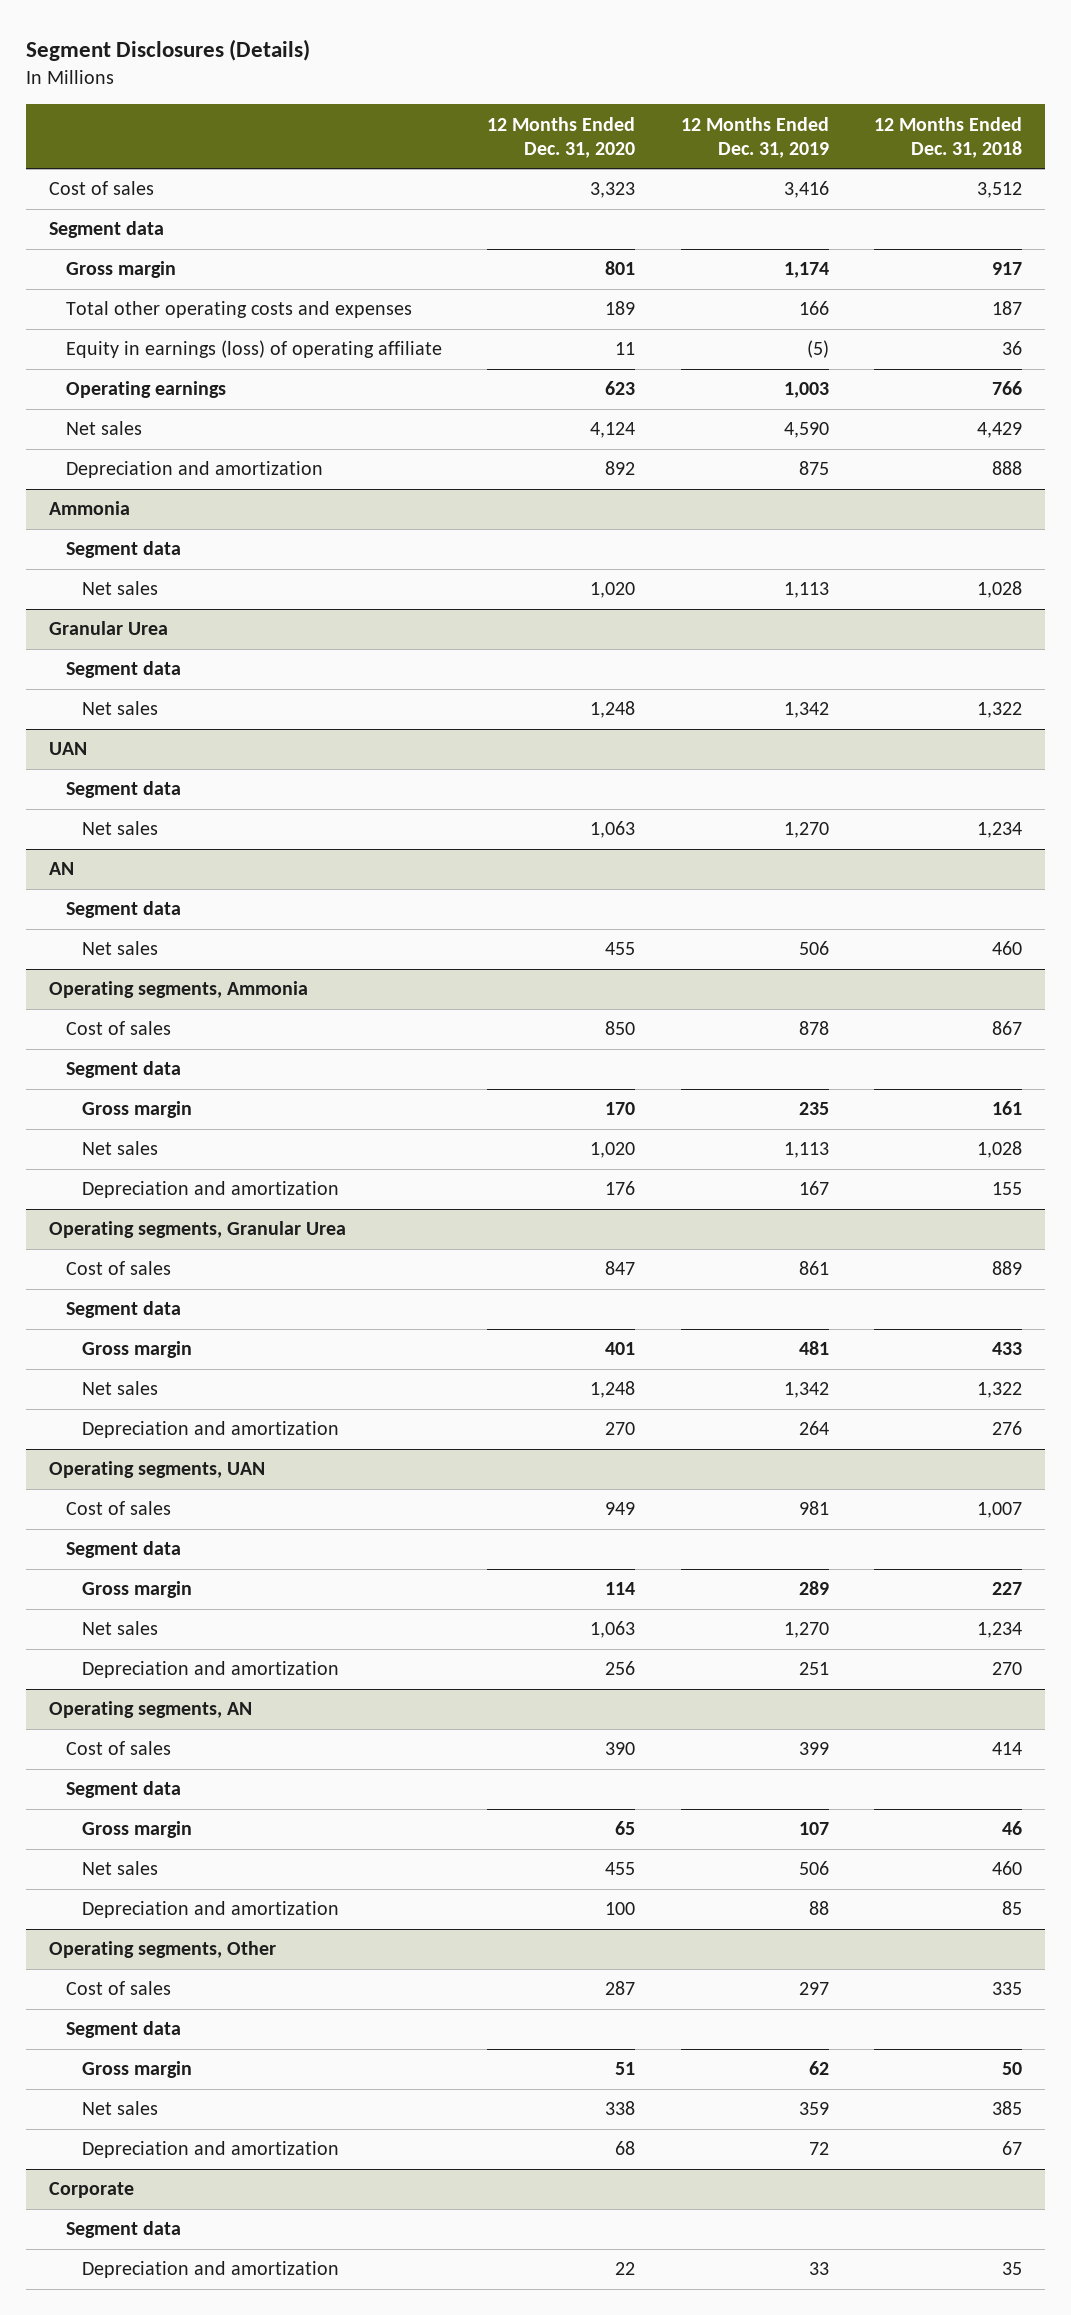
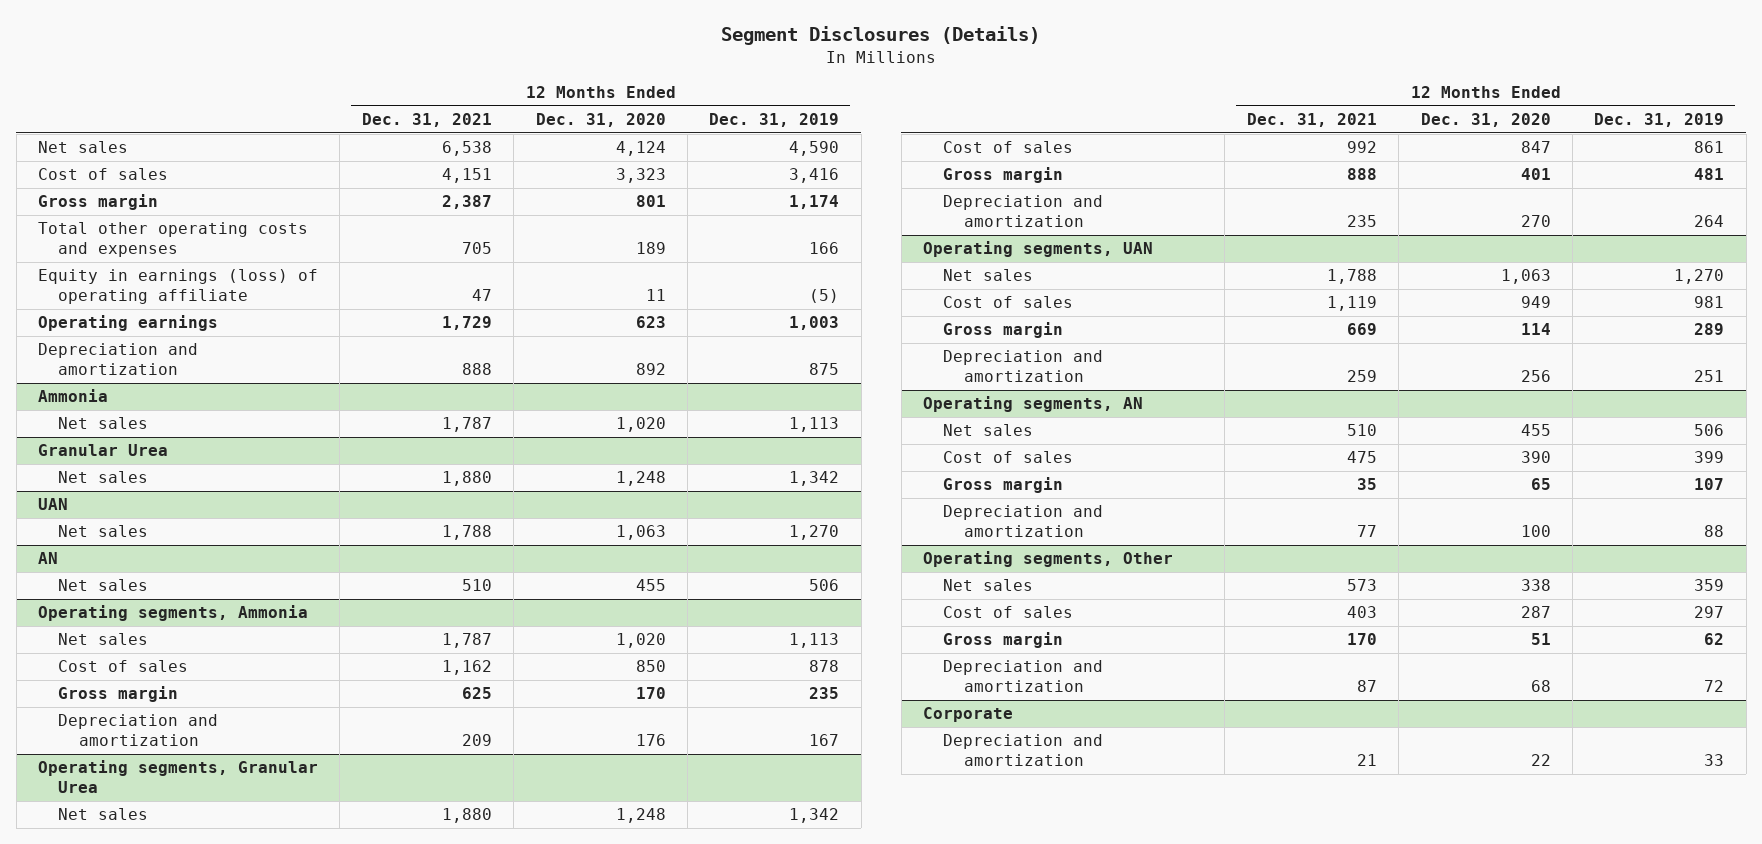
[874,116,1023,158] 12 Months Ended Dec. 31, 2018 -> none
none -> [361,112,492,127] Dec. 31, 2021
[65,421,142,436] Net sales -> [38,141,129,154] Net sales
[48,221,164,239] Segment data -> none
[65,541,181,559] Segment data -> none
[65,661,181,679] Segment data -> none
[65,781,181,799] Segment data -> none
[65,901,181,919] Segment data -> none
[82,1141,159,1156] Net sales -> [58,633,149,646] Net sales
[65,1061,181,1079] Segment data -> none
[82,1381,159,1396] Net sales -> [58,808,149,821] Net sales
[65,1301,181,1319] Segment data -> none
[82,1621,159,1636] Net sales -> [943,269,1034,282] Net sales
[65,1541,181,1559] Segment data -> none
[82,1861,159,1876] Net sales -> [943,424,1034,437] Net sales
[65,1781,181,1799] Segment data -> none
[82,2101,159,2116] Net sales -> [943,579,1034,592] Net sales
[65,2021,181,2039] Segment data -> none
[65,2221,181,2239] Segment data -> none

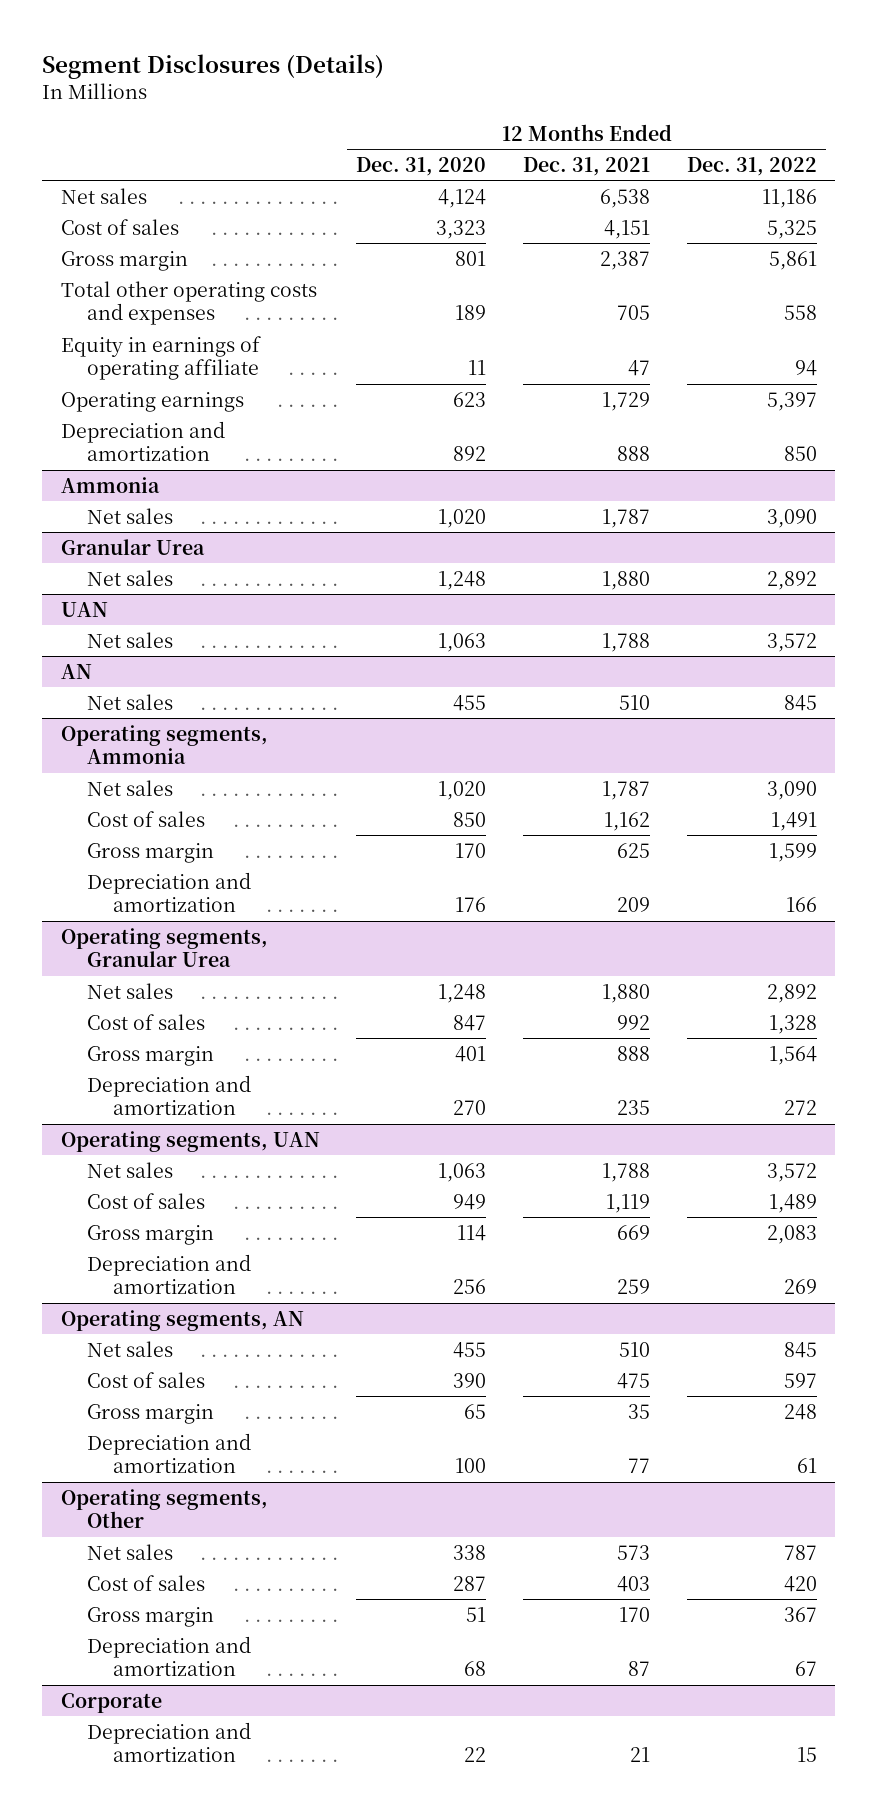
[709,112,840,127] Dec. 31, 2019 -> none
none -> [687,156,818,176] Dec. 31, 2022
[38,269,319,305] Equity in earnings (loss) of operating affiliate -> [60,335,261,381] Equity in earnings of operating affiliate

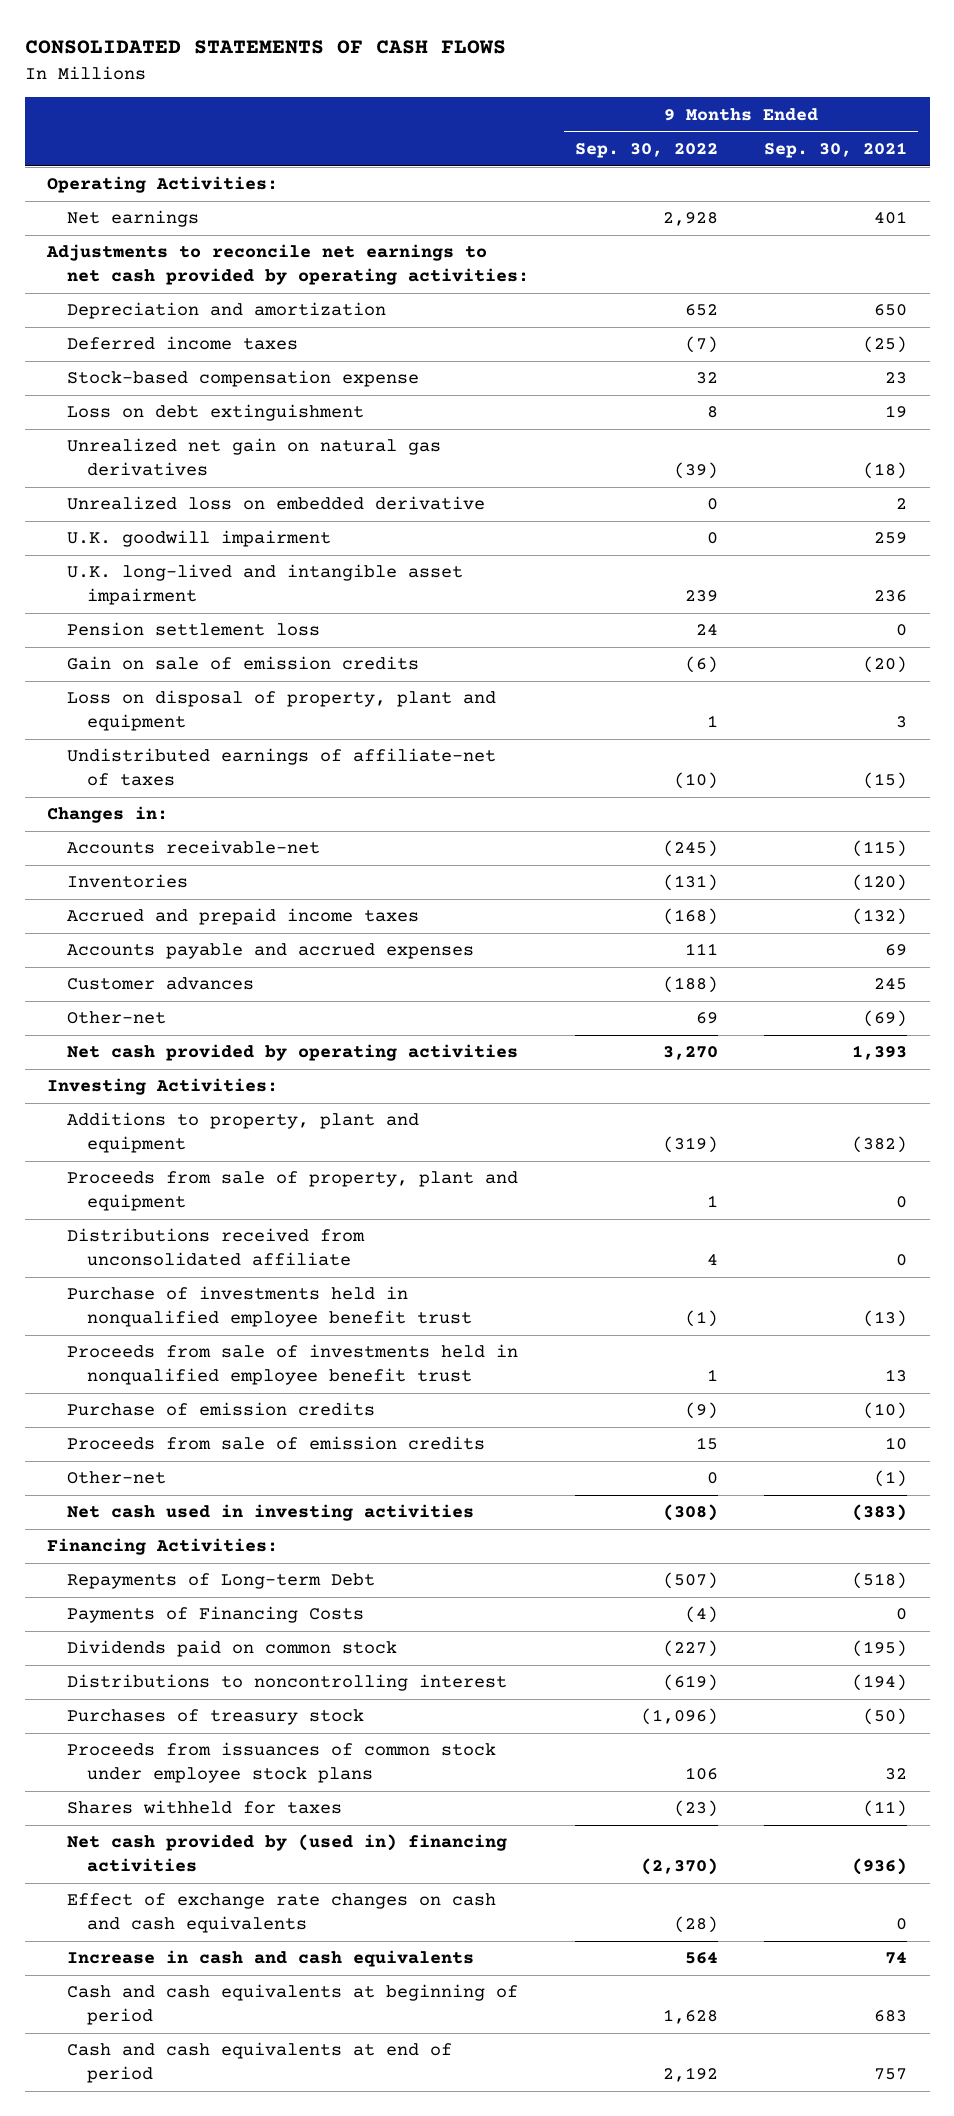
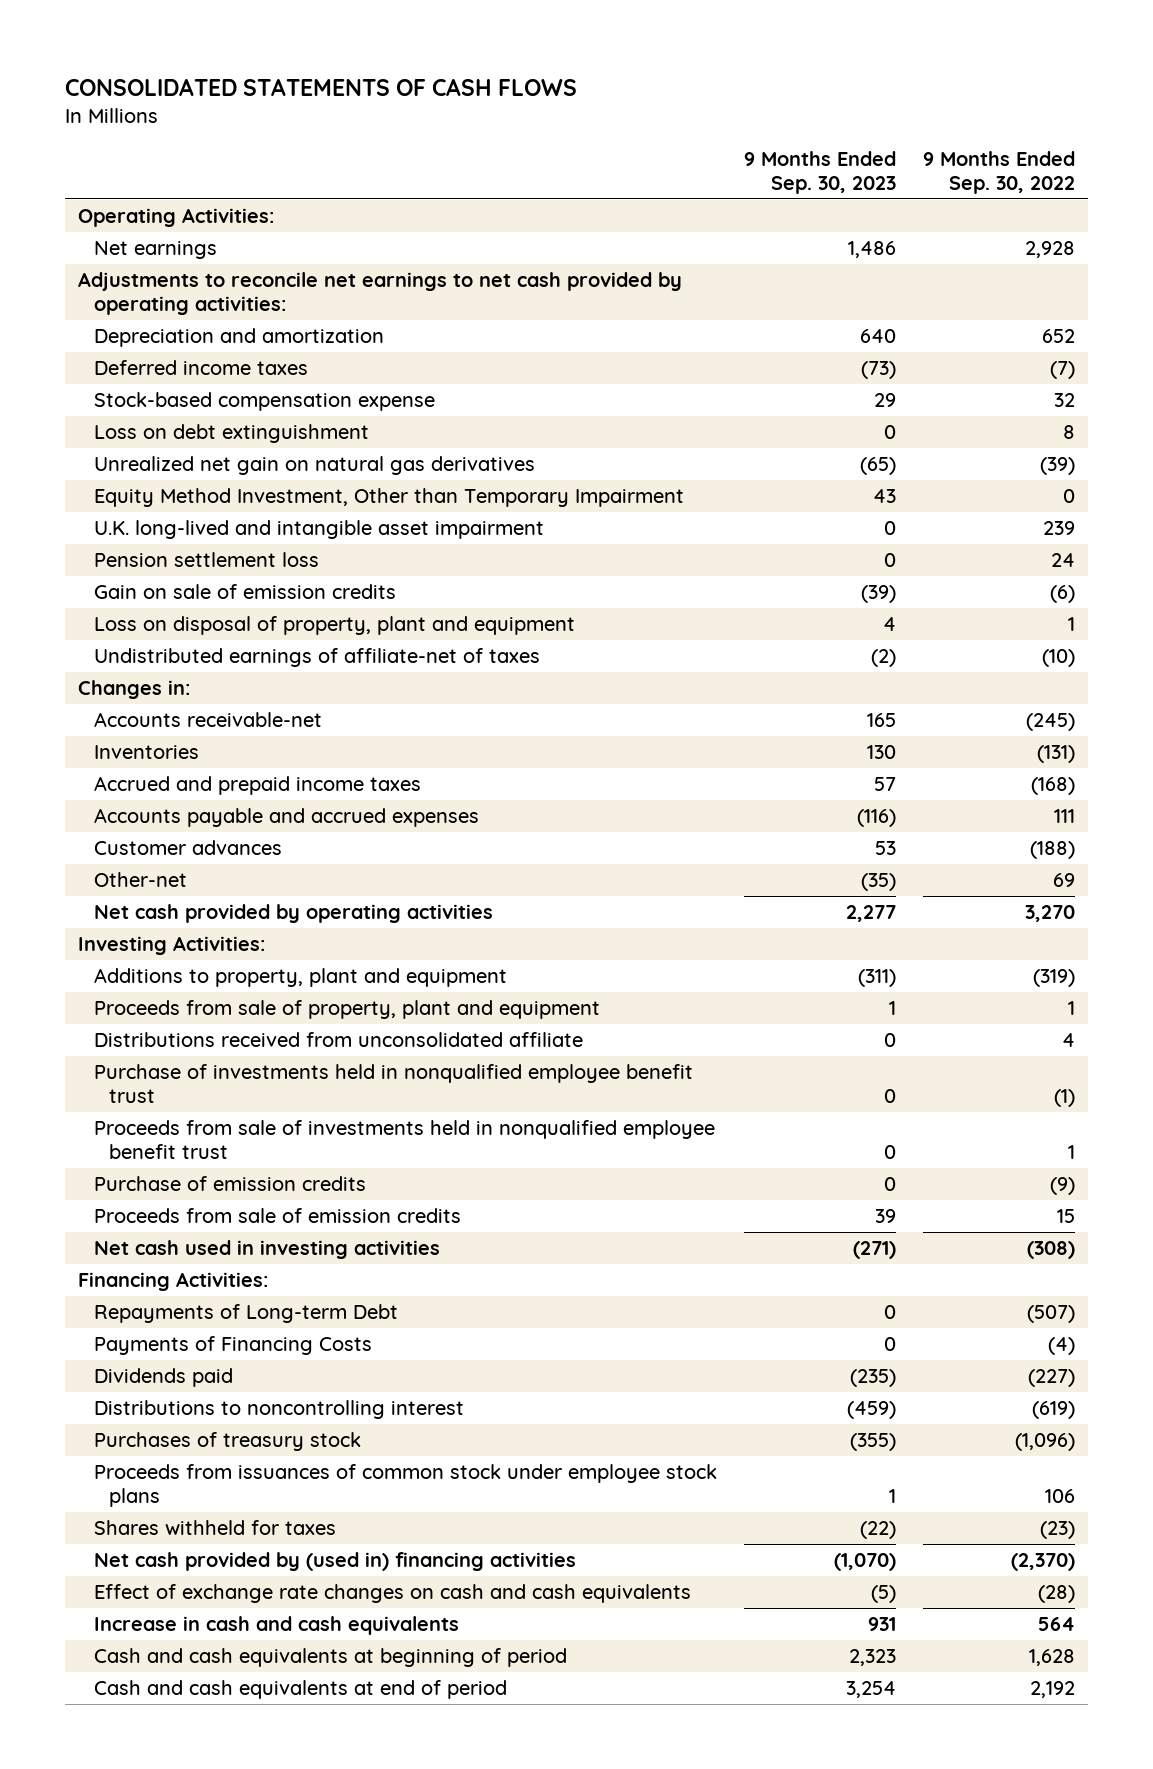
[763,141,907,158] Sep. 30, 2021 -> none
none -> [743,151,896,195] 9 Months Ended Sep. 30, 2023
[67,496,486,511] Unrealized loss on embedded derivative -> none
[67,530,332,548] U.K. goodwill impairment -> none
none -> [93,487,684,507] Equity Method Investment, Other than Temporary Impairment
[67,1471,167,1485] Other-net -> none
[67,1640,398,1658] Dividends paid on common stock -> [93,1367,233,1387] Dividends paid

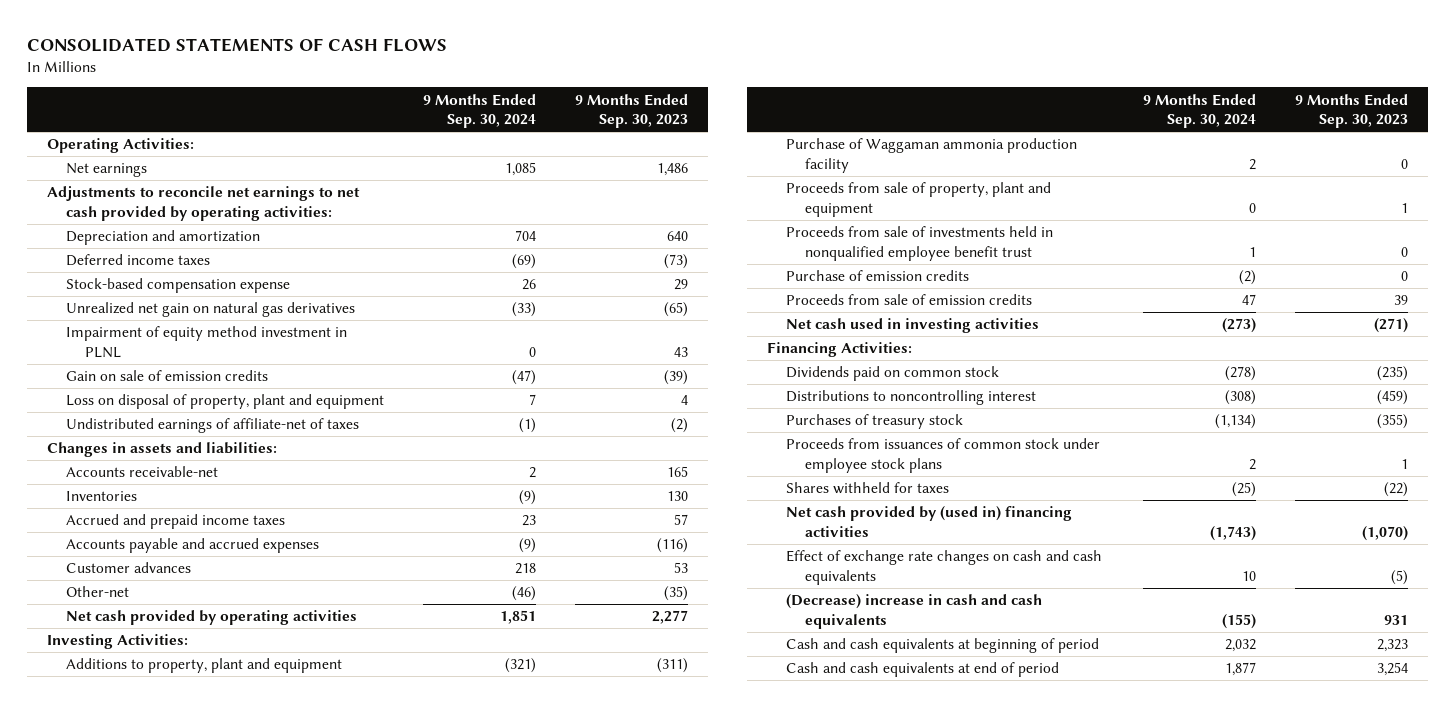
[922,151,1075,195] 9 Months Ended Sep. 30, 2022 -> none
none -> [422,93,536,129] 9 Months Ended Sep. 30, 2024
[93,423,369,443] Loss on debt extinguishment -> none
[93,519,544,539] U.K. long-lived and intangible asset impairment -> none
[93,551,319,567] Pension settlement loss -> none
[93,487,684,507] Equity Method Investment, Other than Temporary Impairment -> [65,326,347,358] Impairment of equity method investment in PLNL
[78,679,191,699] Changes in: -> [46,442,277,458] Changes in assets and liabilities:
none -> [785,138,1077,173] Purchase of Waggaman ammonia production facility
[93,1031,583,1047] Distributions received from unconsolidated affiliate -> none
[93,1063,693,1103] Purchase of investments held in nonqualified employee benefit trust -> none
[93,1303,398,1323] Repayments of Long-term Debt -> none
[93,1335,372,1355] Payments of Financing Costs -> none
[93,1367,233,1387] Dividends paid -> [785,366,999,382] Dividends paid on common stock
[93,1615,459,1635] Increase in cash and cash equivalents -> [785,594,1042,629] (Decrease) increase in cash and cash equivalents

